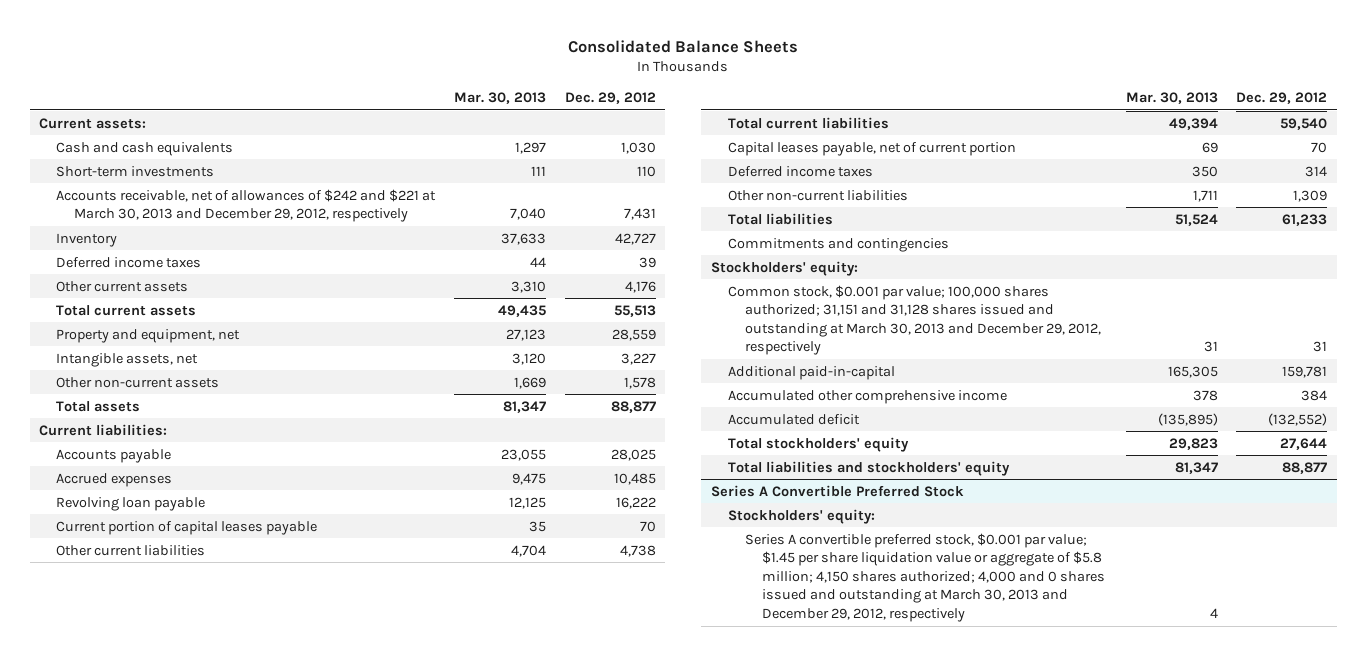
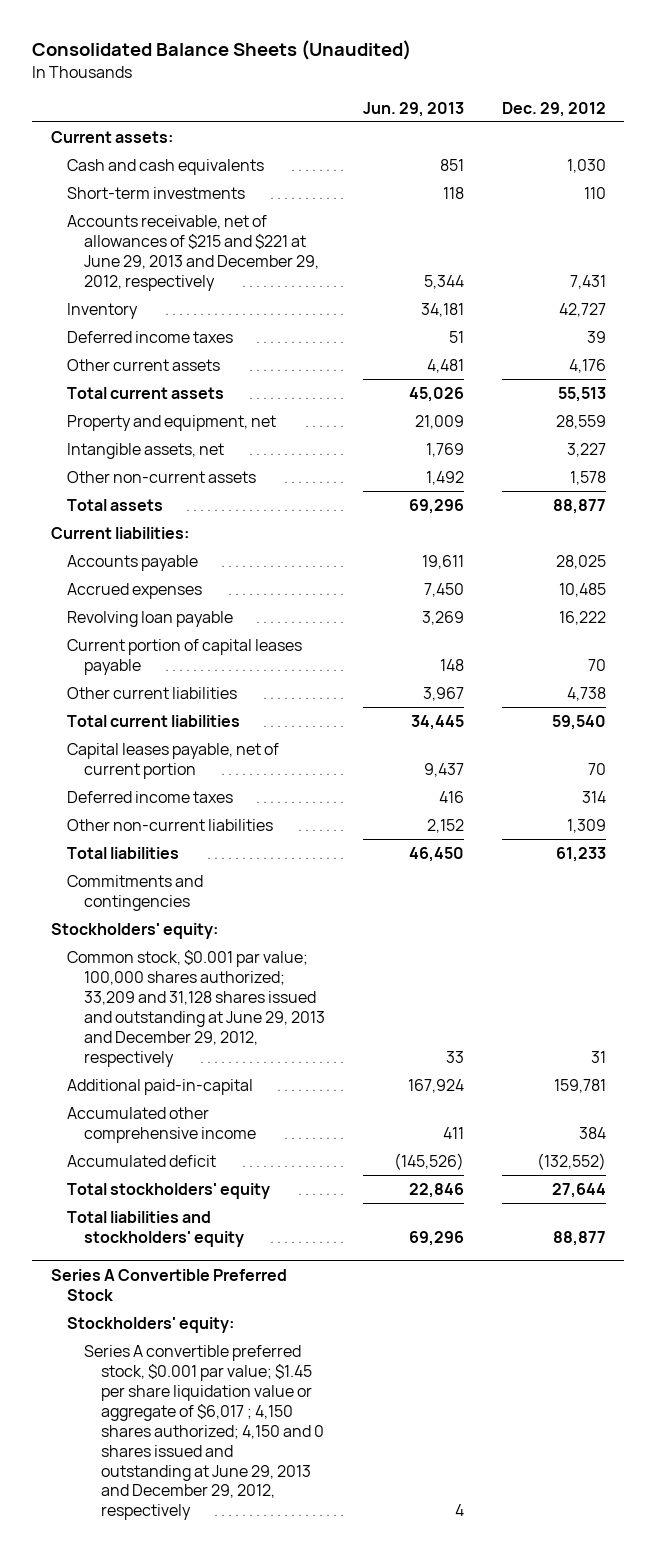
[568,40,799,54] Consolidated Balance Sheets -> [31,40,411,61] Consolidated Balance Sheets (Unaudited)
[454,92,547,105] Mar. 30, 2013 -> none
none -> [362,101,464,117] Jun. 29, 2013
[56,188,437,223] Accounts receivable, net of allowances of $242 and $221 at March 30, 2013 and December 29, 2012, respectively -> [67,214,320,291] Accounts receivable, net of allowances of $215 and $221 at June 29, 2013 and December 29, 2012, respectively
[727,284,1102,356] Common stock, $0.001 par value; 100,000 shares authorized; 31,151 and 31,128 shares issued and outstanding at March 30, 2013 and December 29, 2012, respectively -> [67,949,326,1067] Common stock, $0.001 par value; 100,000 shares authorized; 33,209 and 31,128 shares issued and outstanding at June 29, 2013 and December 29, 2012, respectively
[745,532,1106,623] Series A convertible preferred stock, $0.001 par value; $1.45 per share liquidation value or aggregate of $5.8 million; 4,150 shares authorized; 4,000 and 0 shares issued and outstanding at March 30, 2013 and December 29, 2012, respectively -> [84,1344,325,1521] Series A convertible preferred stock, $0.001 par value; $1.45 per share liquidation value or aggregate of $6,017 ; 4,150 shares authorized; 4,150 and 0 shares issued and outstanding at June 29, 2013 and December 29, 2012, respectively

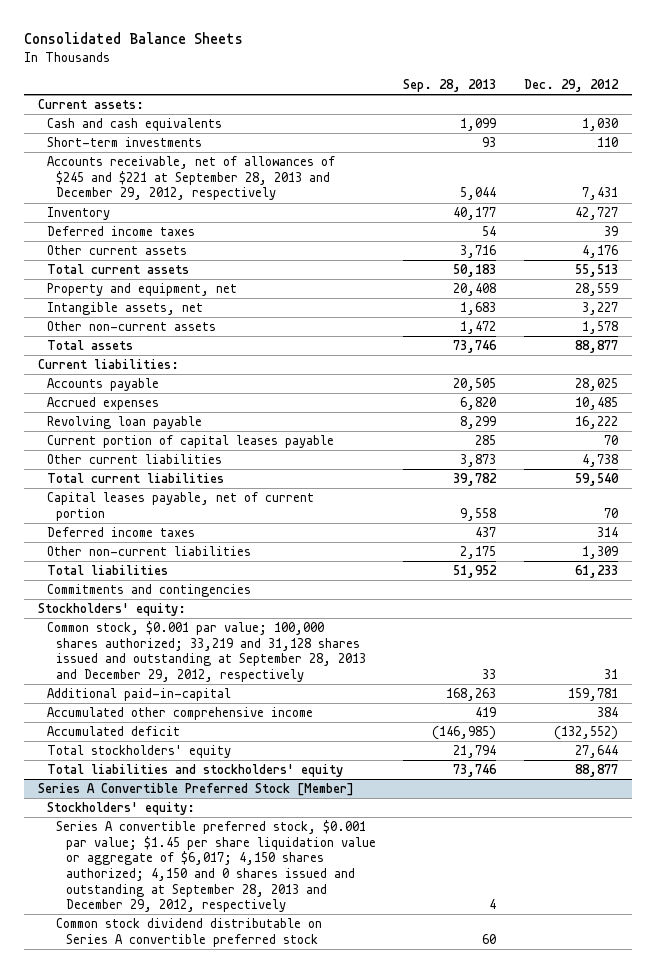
[31,40,411,61] Consolidated Balance Sheets (Unaudited) -> [24,32,244,45] Consolidated Balance Sheets
[362,101,464,117] Jun. 29, 2013 -> none
none -> [403,78,497,92] Sep. 28, 2013
[67,214,320,291] Accounts receivable, net of allowances of $215 and $221 at June 29, 2013 and December 29, 2012, respectively -> [47,156,336,201] Accounts receivable, net of allowances of $245 and $221 at September 28, 2013 and December 29, 2012, respectively
[67,949,326,1067] Common stock, $0.001 par value; 100,000 shares authorized; 33,209 and 31,128 shares issued and outstanding at June 29, 2013 and December 29, 2012, respectively -> [47,621,367,682] Common stock, $0.001 par value; 100,000 shares authorized; 33,219 and 31,128 shares issued and outstanding at September 28, 2013 and December 29, 2012, respectively
[50,1268,287,1301] Series A Convertible Preferred Stock -> [38,783,355,797] Series A Convertible Preferred Stock [Member]
[84,1344,325,1521] Series A convertible preferred stock, $0.001 par value; $1.45 per share liquidation value or aggregate of $6,017 ; 4,150 shares authorized; 4,150 and 0 shares issued and outstanding at June 29, 2013 and December 29, 2012, respectively -> [56,820,376,913] Series A convertible preferred stock, $0.001 par value; $1.45 per share liquidation value or aggregate of $6,017; 4,150 shares authorized; 4,150 and 0 shares issued and outstanding at September 28, 2013 and December 29, 2012, respectively
none -> [56,918,323,947] Common stock dividend distributable on Series A convertible preferred stock

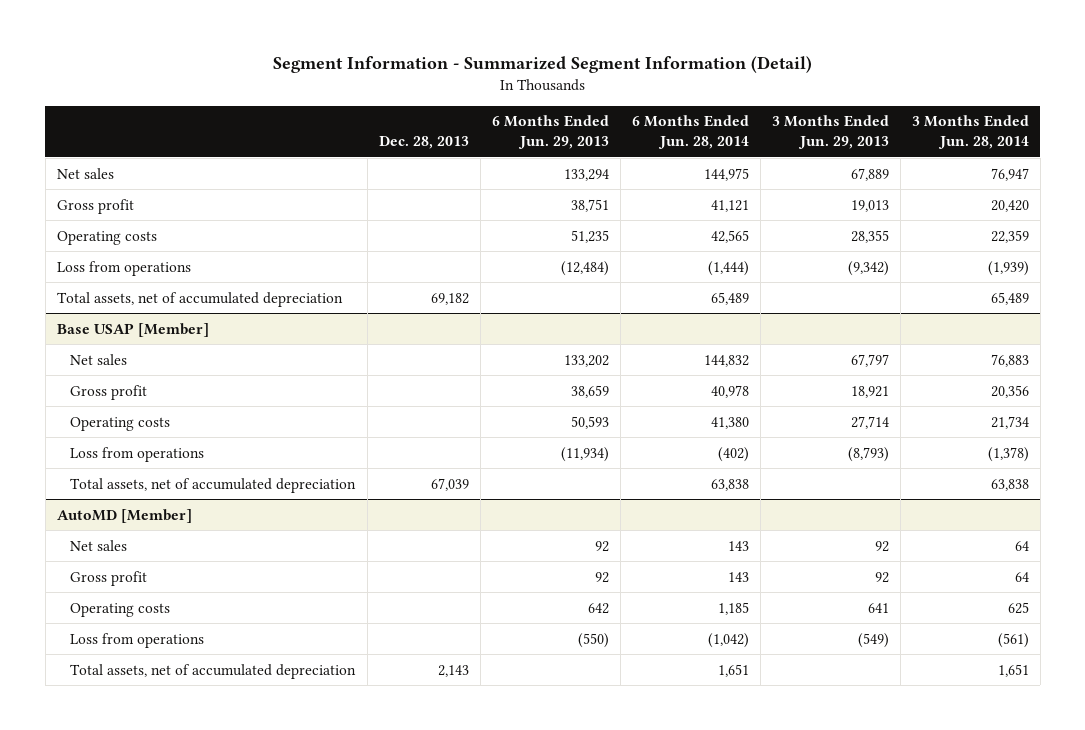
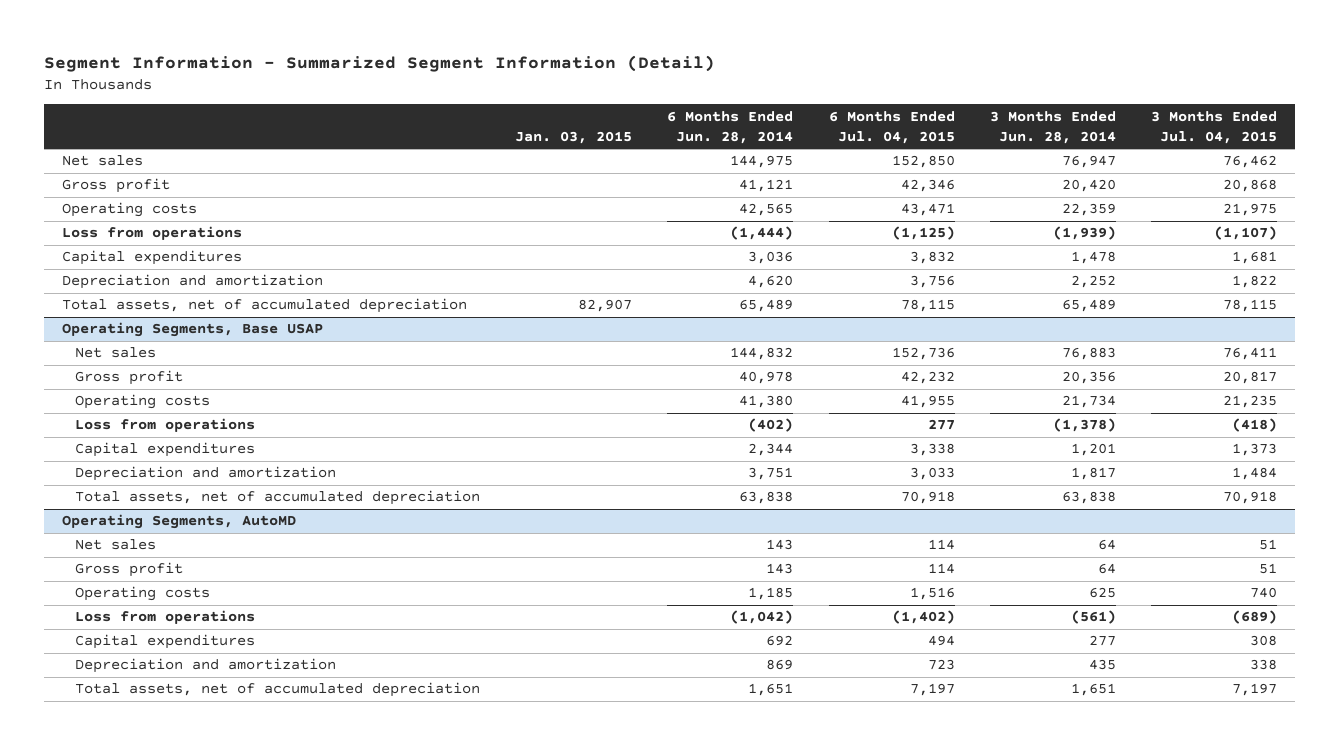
[378,136,469,150] Dec. 28, 2013 -> none
[491,115,609,150] 6 Months Ended Jun. 29, 2013 -> none
[771,115,889,150] 3 Months Ended Jun. 29, 2013 -> none
none -> [515,130,633,144] Jan. 03, 2015
none -> [828,110,955,144] 6 Months Ended Jul. 04, 2015
none -> [1151,110,1278,144] 3 Months Ended Jul. 04, 2015
none -> [61,250,242,266] Capital expenditures
none -> [61,274,323,290] Depreciation and amortization
[56,322,209,337] Base USAP [Member] -> none
none -> [61,322,323,338] Operating Segments, Base USAP
none -> [74,442,255,458] Capital expenditures
none -> [74,466,336,482] Depreciation and amortization
[56,508,192,523] AutoMD [Member] -> none
none -> [61,514,296,530] Operating Segments, AutoMD
none -> [74,634,255,650] Capital expenditures
none -> [74,658,336,674] Depreciation and amortization

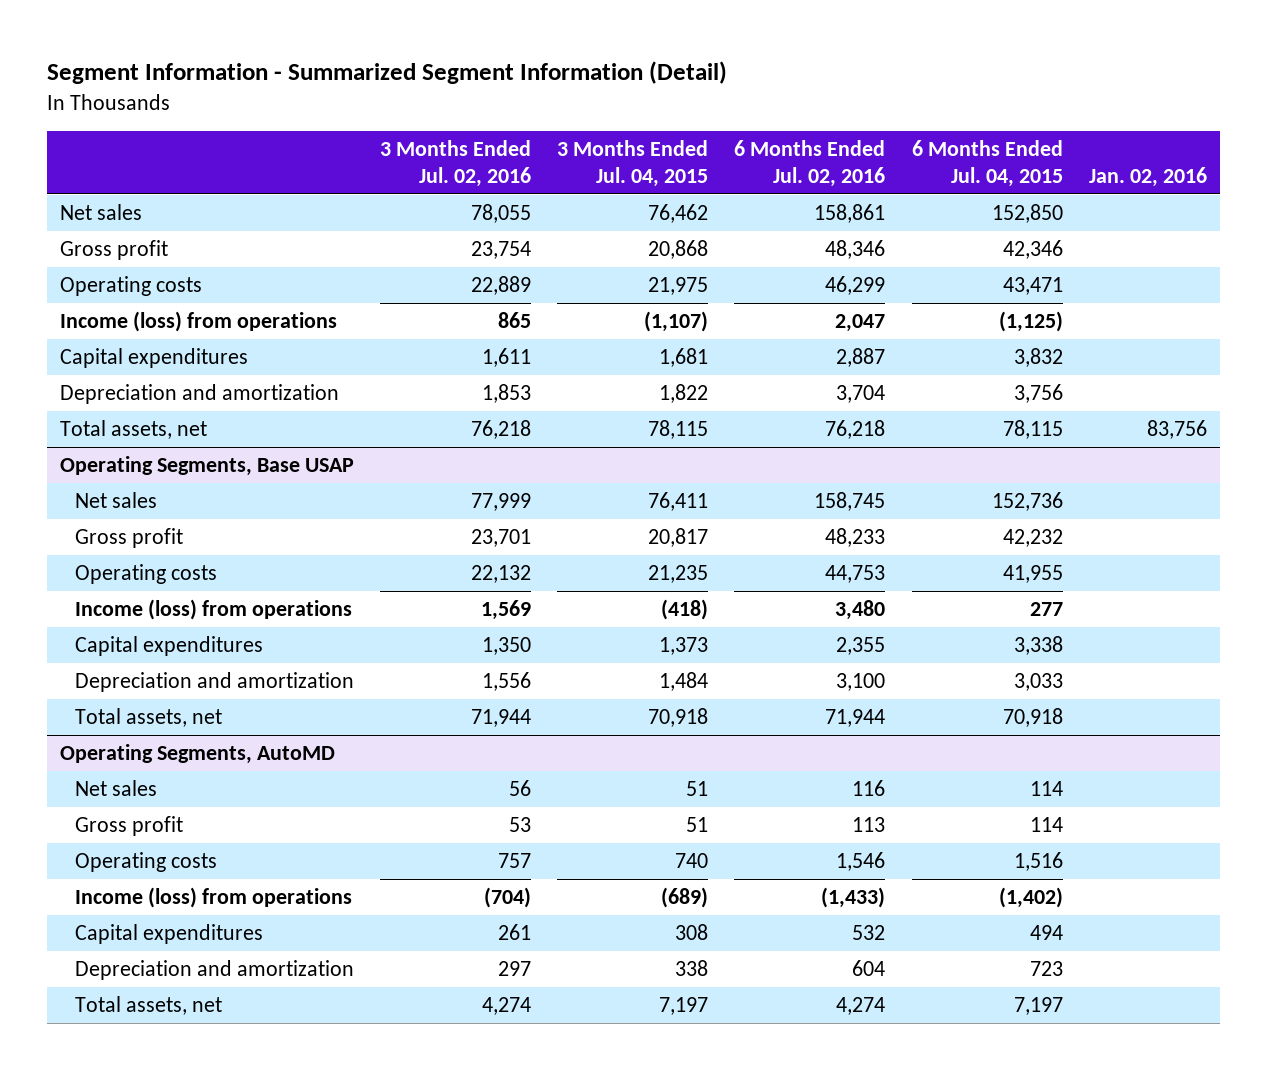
[515,130,633,144] Jan. 03, 2015 -> none
[667,110,794,144] 6 Months Ended Jun. 28, 2014 -> none
[990,110,1117,144] 3 Months Ended Jun. 28, 2014 -> none
none -> [380,140,532,188] 3 Months Ended Jul. 02, 2016
none -> [734,140,886,188] 6 Months Ended Jul. 02, 2016
none -> [1088,167,1207,188] Jan. 02, 2016
[61,226,242,241] Loss from operations -> [59,310,337,332] Income (loss) from operations
[61,298,467,314] Total assets, net of accumulated depreciation -> [59,419,207,439] Total assets, net
[74,418,255,433] Loss from operations -> [74,598,352,620] Income (loss) from operations
[74,490,480,506] Total assets, net of accumulated depreciation -> [74,707,222,727] Total assets, net
[74,610,255,625] Loss from operations -> [74,886,352,908] Income (loss) from operations
[74,682,480,698] Total assets, net of accumulated depreciation -> [74,995,222,1015] Total assets, net

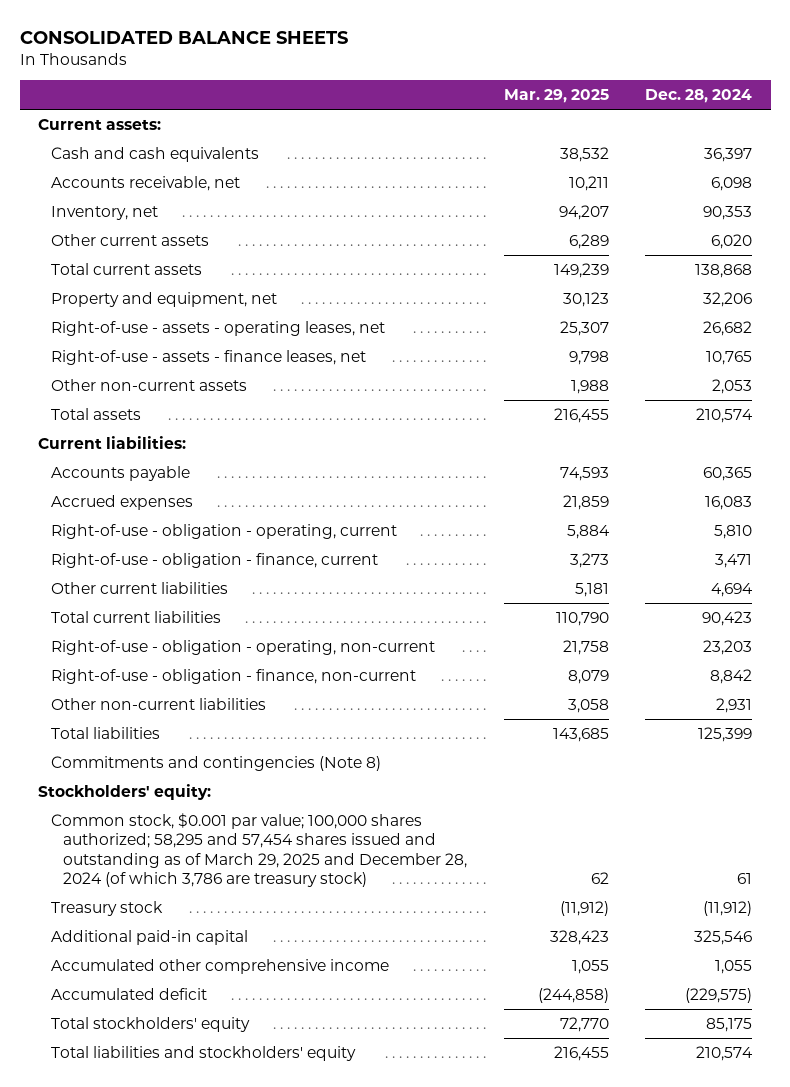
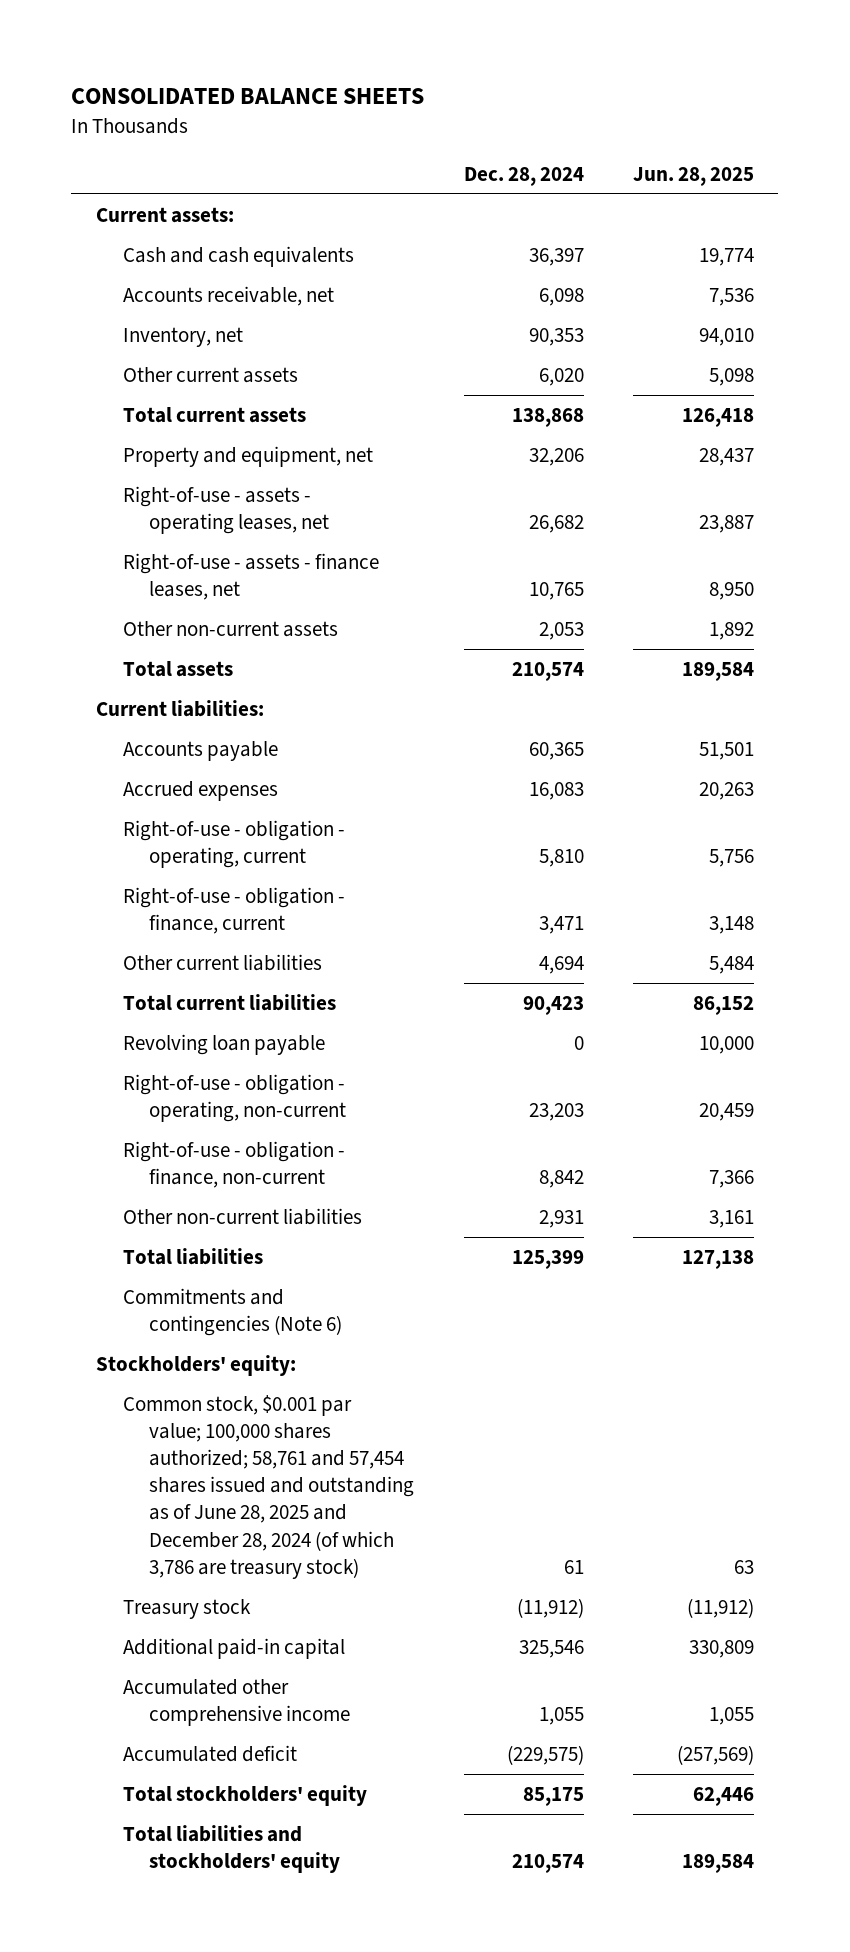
[503,88,609,103] Mar. 29, 2025 -> none
none -> [632,166,754,186] Jun. 28, 2025
none -> [122,1033,325,1055] Revolving loan payable
[50,755,381,771] Commitments and contingencies (Note 8) -> [122,1287,343,1337] Commitments and contingencies (Note 6)
[50,812,468,887] Common stock, $0.001 par value; 100,000 shares authorized; 58,295 and 57,454 shares issued and outstanding as of March 29, 2025 and December 28, 2024 (of which 3,786 are treasury stock) -> [122,1394,415,1579] Common stock, $0.001 par value; 100,000 shares authorized; 58,761 and 57,454 shares issued and outstanding as of June 28, 2025 and December 28, 2024 (of which 3,786 are treasury stock)

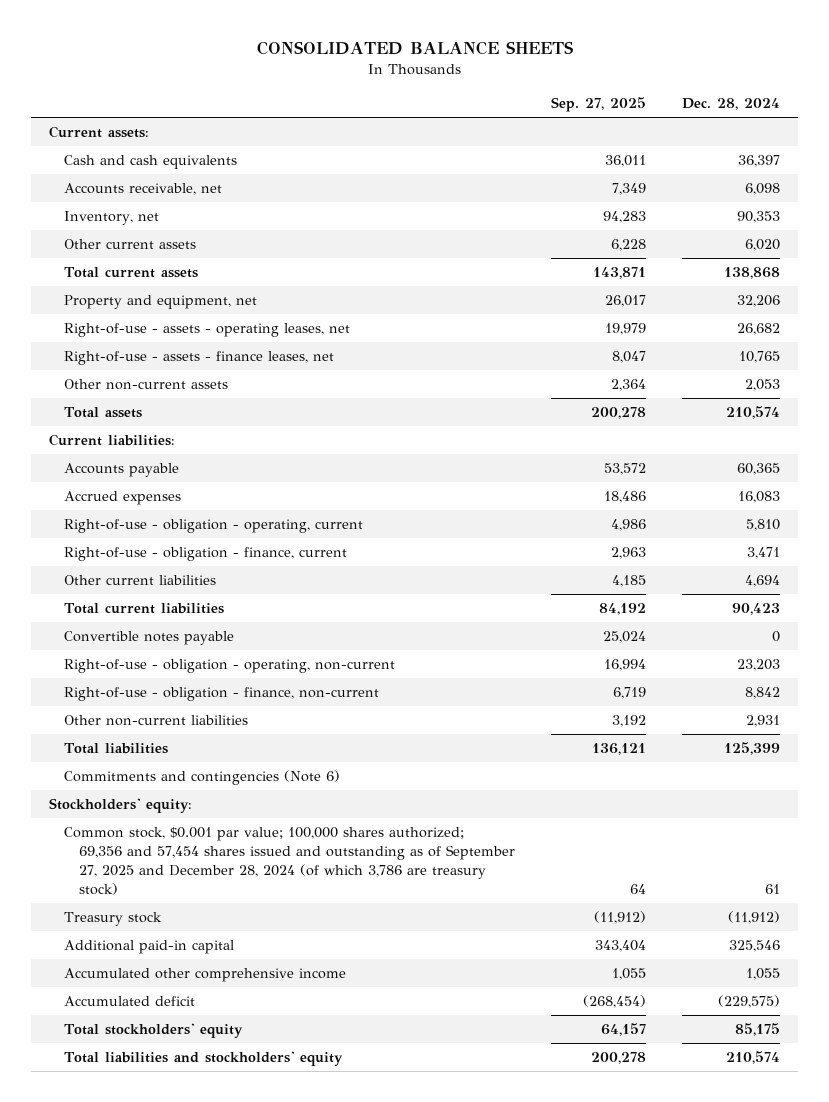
[632,166,754,186] Jun. 28, 2025 -> none
none -> [550,97,646,113] Sep. 27, 2025
[122,1033,325,1055] Revolving loan payable -> none
none -> [64,631,235,646] Convertible notes payable
[122,1394,415,1579] Common stock, $0.001 par value; 100,000 shares authorized; 58,761 and 57,454 shares issued and outstanding as of June 28, 2025 and December 28, 2024 (of which 3,786 are treasury stock) -> [64,827,515,896] Common stock, $0.001 par value; 100,000 shares authorized; 69,356 and 57,454 shares issued and outstanding as of September 27, 2025 and December 28, 2024 (of which 3,786 are treasury stock)

